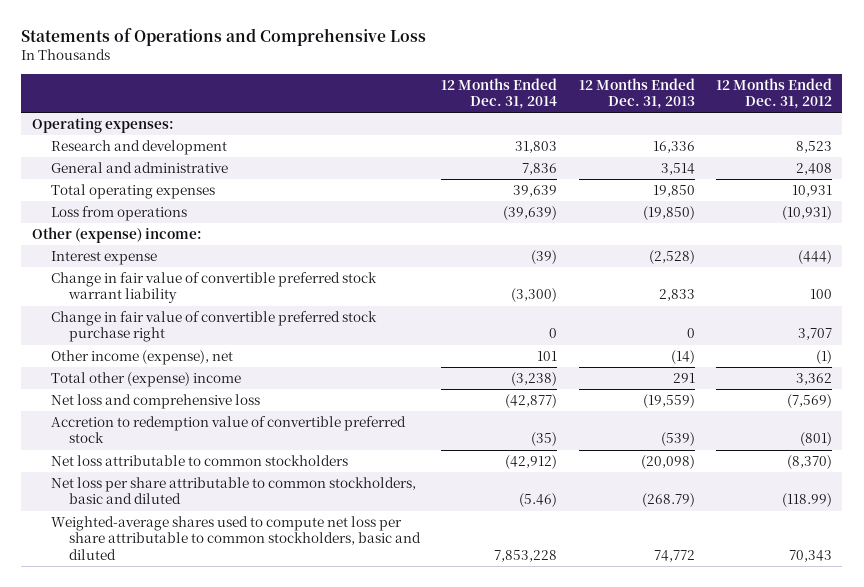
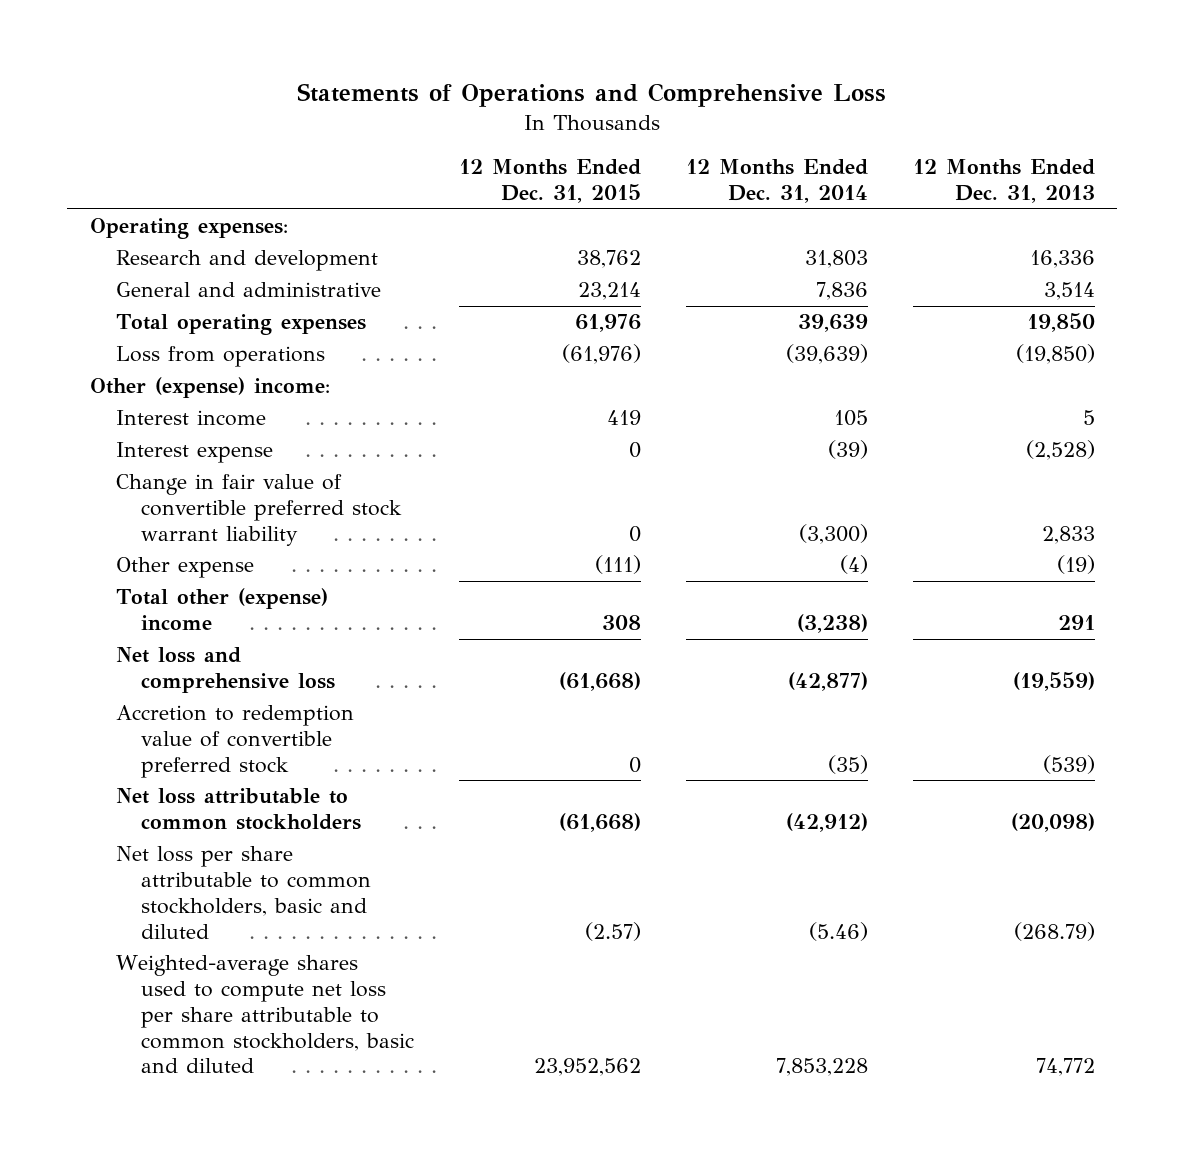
[715,77,832,110] 12 Months Ended Dec. 31, 2012 -> none
none -> [459,159,642,204] 12 Months Ended Dec. 31, 2015
none -> [115,410,266,427] Interest income
[50,310,377,343] Change in fair value of convertible preferred stock purchase right -> none
[50,349,233,365] Other income (expense), net -> [115,557,254,579] Other expense
[537,350,558,361] 101 -> [840,555,869,575] (4)
[670,349,695,364] (14) -> [1057,555,1096,575] (19)

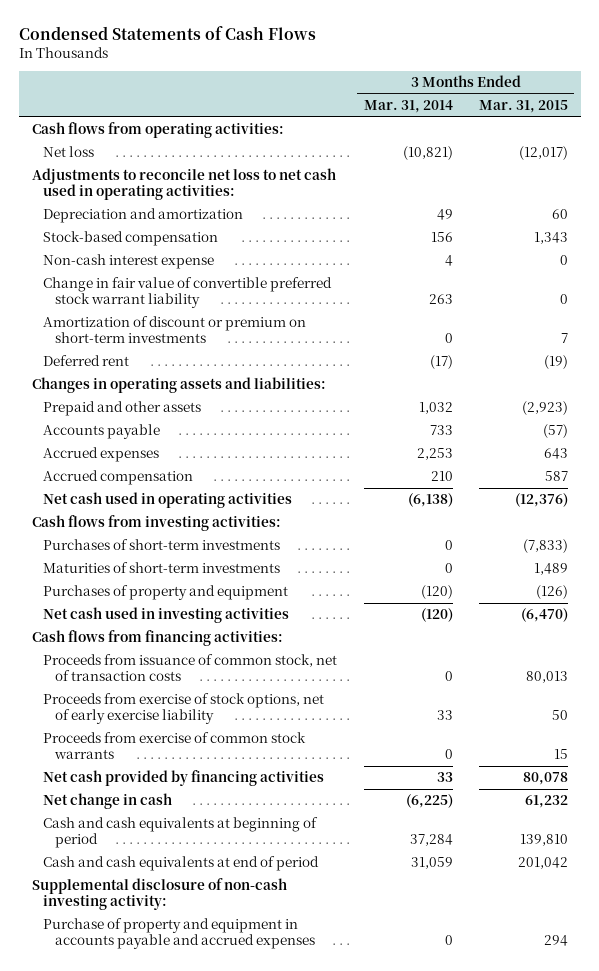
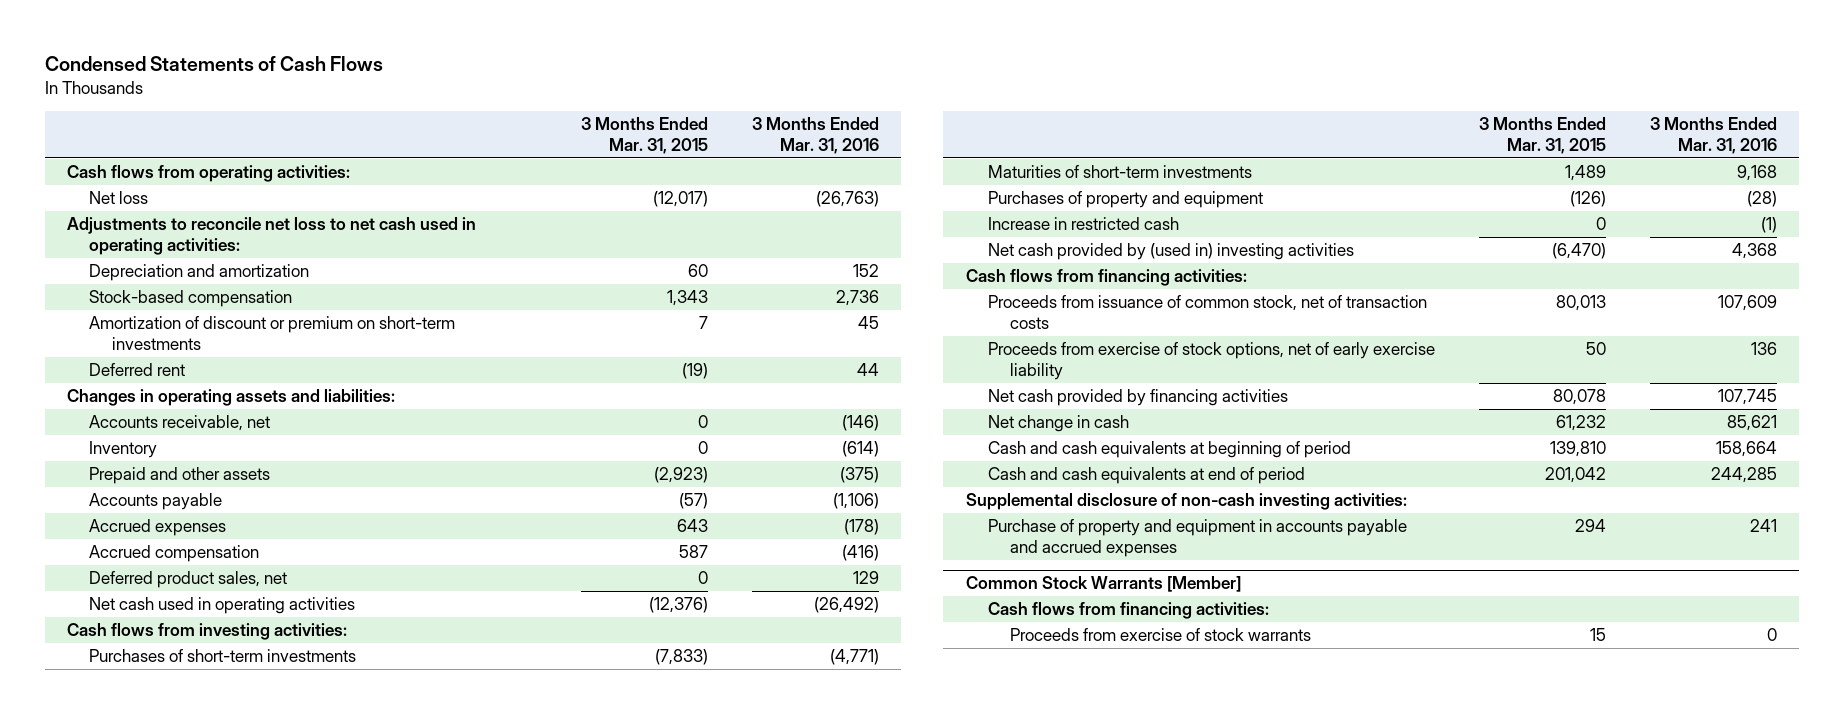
[363,100,453,114] Mar. 31, 2014 -> none
none -> [752,117,880,155] 3 Months Ended Mar. 31, 2016
[43,254,215,270] Non-cash interest expense -> none
[43,277,333,309] Change in fair value of convertible preferred stock warrant liability -> none
none -> [89,414,271,431] Accounts receivable, net
none -> [89,440,158,458] Inventory
none -> [89,570,288,588] Deferred product sales, net
none -> [987,216,1179,230] Increase in restricted cash
[43,607,290,624] Net cash used in investing activities -> [987,242,1354,260] Net cash provided by (used in) investing activities
[43,732,307,760] Proceeds from exercise of common stock warrants -> none
[31,878,287,911] Supplemental disclosure of non-cash investing activity: -> [965,492,1407,510] Supplemental disclosure of non-cash investing activities:
none -> [965,576,1241,593] Common Stock Warrants [Member]
none -> [987,601,1269,619] Cash flows from financing activities:
none -> [1009,627,1311,641] Proceeds from exercise of stock warrants

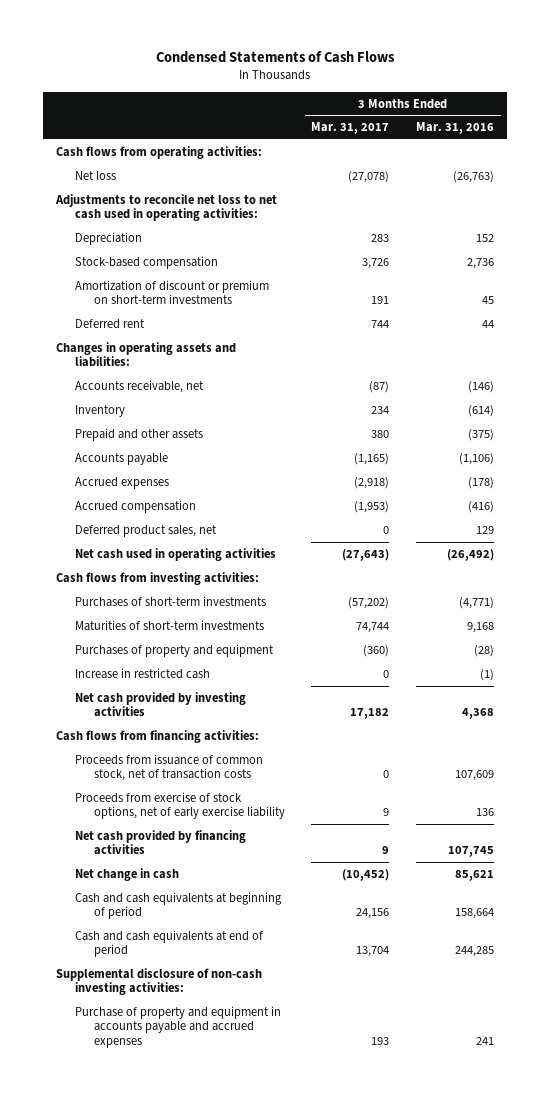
[580,117,708,155] 3 Months Ended Mar. 31, 2015 -> none
none -> [311,122,390,135] Mar. 31, 2017
[89,263,310,281] Depreciation and amortization -> [75,231,143,245] Depreciation
[987,242,1354,260] Net cash provided by (used in) investing activities -> [75,691,247,718] Net cash provided by investing activities
[965,576,1241,593] Common Stock Warrants [Member] -> none
[987,601,1269,619] Cash flows from financing activities: -> none
[1009,627,1311,641] Proceeds from exercise of stock warrants -> none

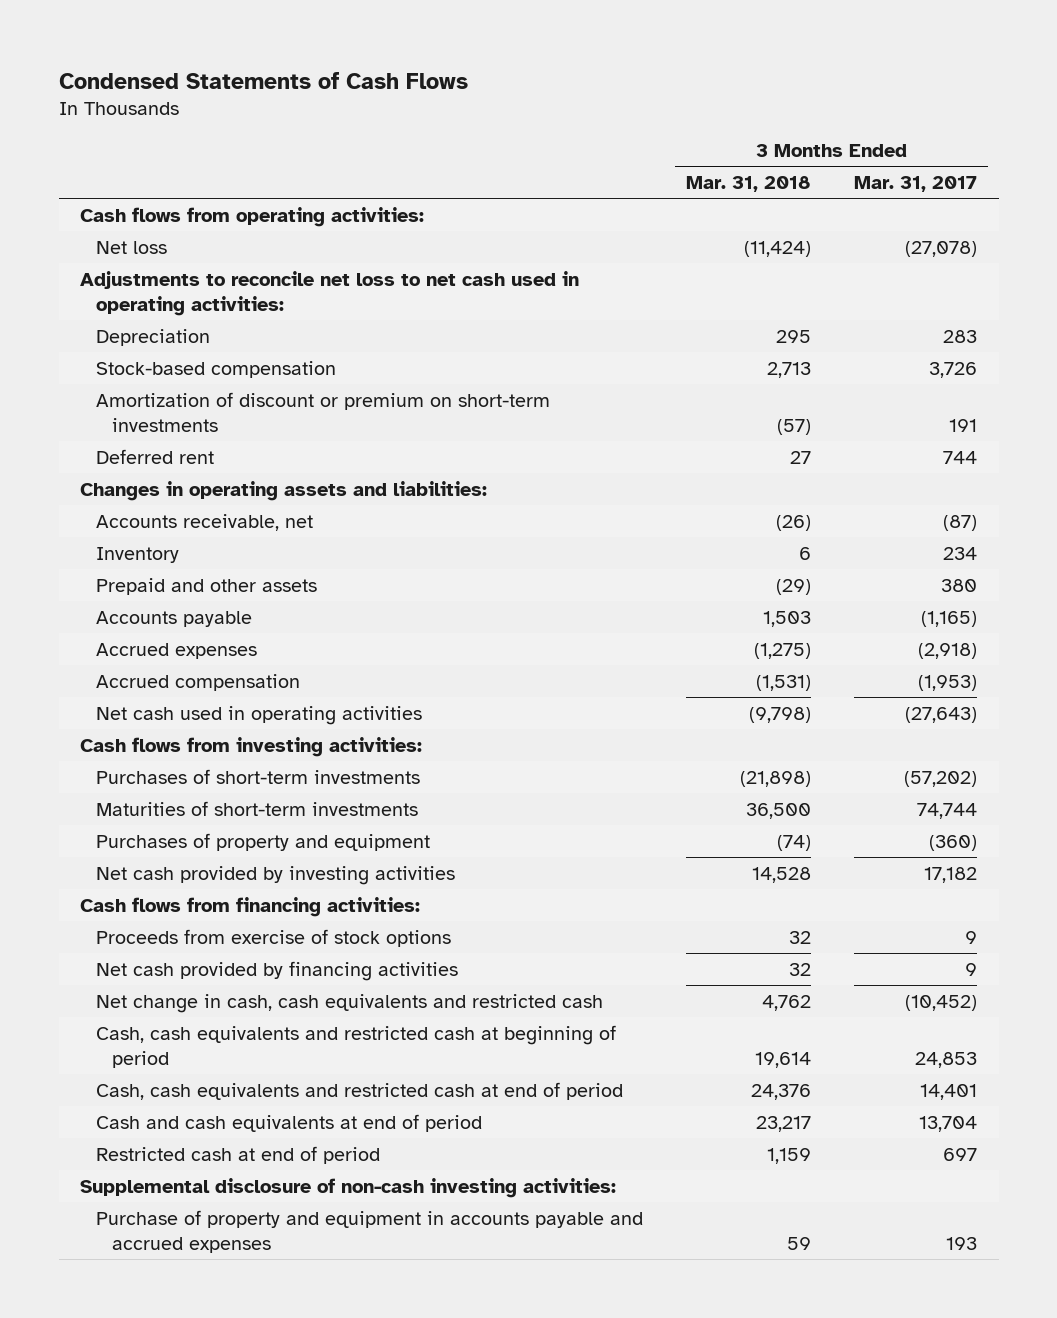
[416,122,495,135] Mar. 31, 2016 -> none
none -> [686,175,812,192] Mar. 31, 2018
[75,524,218,537] Deferred product sales, net -> none
[75,667,211,679] Increase in restricted cash -> none
[75,753,264,782] Proceeds from issuance of common stock, net of transaction costs -> none
[75,791,285,820] Proceeds from exercise of stock options, net of early exercise liability -> [96,928,452,947] Proceeds from exercise of stock options
[75,867,180,881] Net change in cash -> [96,993,604,1013] Net change in cash, cash equivalents and restricted cash
[75,891,283,920] Cash and cash equivalents at beginning of period -> [96,1024,617,1068] Cash, cash equivalents and restricted cash at beginning of period
[356,908,390,920] 24,156 -> [915,1051,978,1068] 24,853
none -> [96,1081,624,1100] Cash, cash equivalents and restricted cash at end of period
none -> [96,1145,381,1164] Restricted cash at end of period

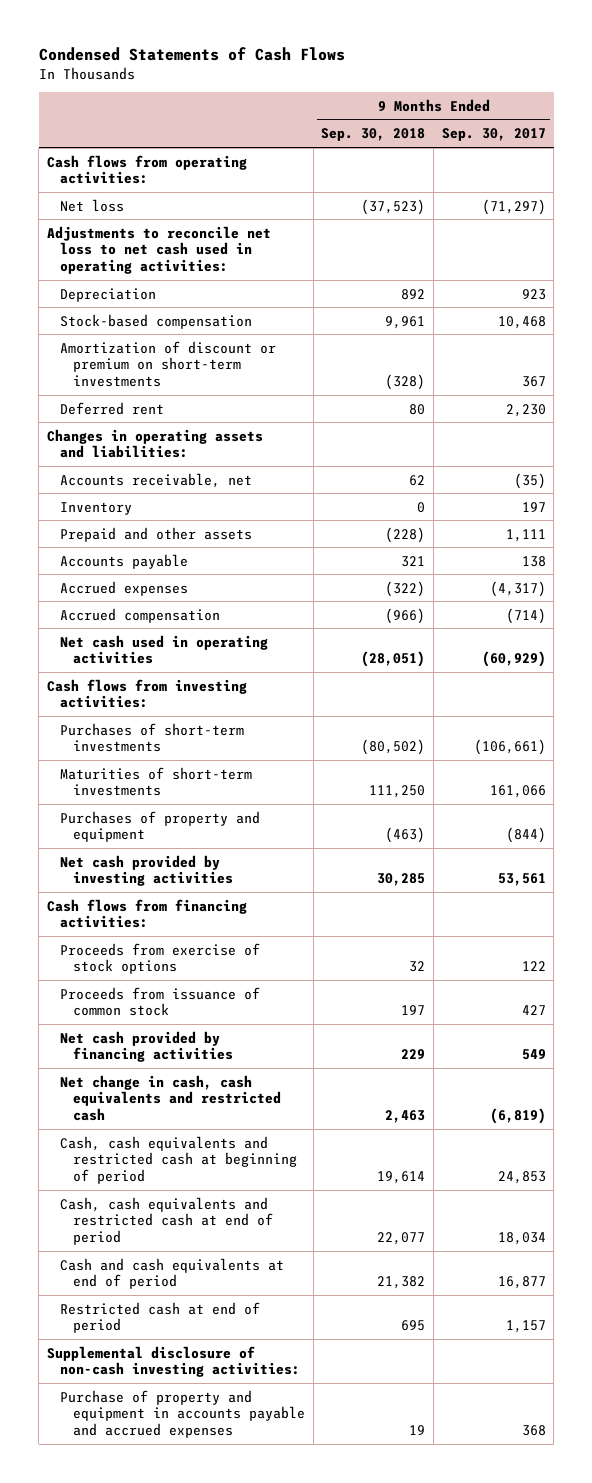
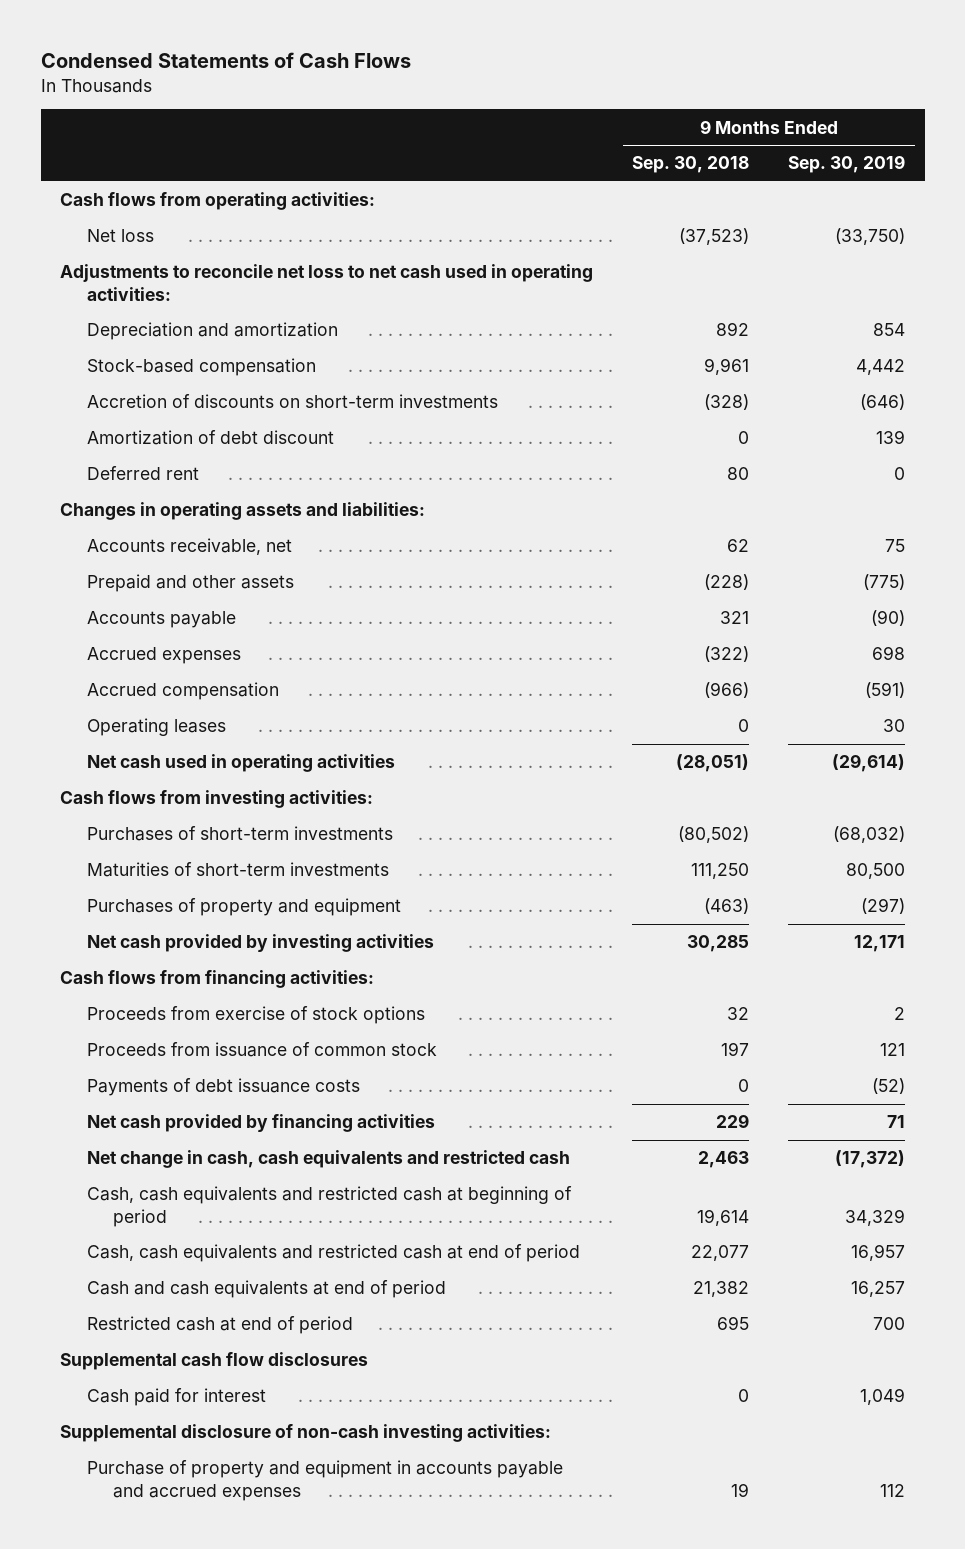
[441,128,546,142] Sep. 30, 2017 -> none
none -> [788,155,906,174] Sep. 30, 2019
[59,287,156,302] Depreciation -> [86,322,338,341] Depreciation and amortization
none -> [86,394,498,409] Accretion of discounts on short-term investments
[59,340,276,388] Amortization of discount or premium on short-term investments -> [86,430,334,446] Amortization of debt discount
[385,374,426,391] (328) -> [738,431,750,445] 0
[59,501,132,515] Inventory -> none
none -> [86,718,226,737] Operating leases
none -> [86,1078,360,1097] Payments of debt issuance costs
none -> [60,1352,369,1371] Supplemental cash flow disclosures
none -> [86,1388,266,1407] Cash paid for interest

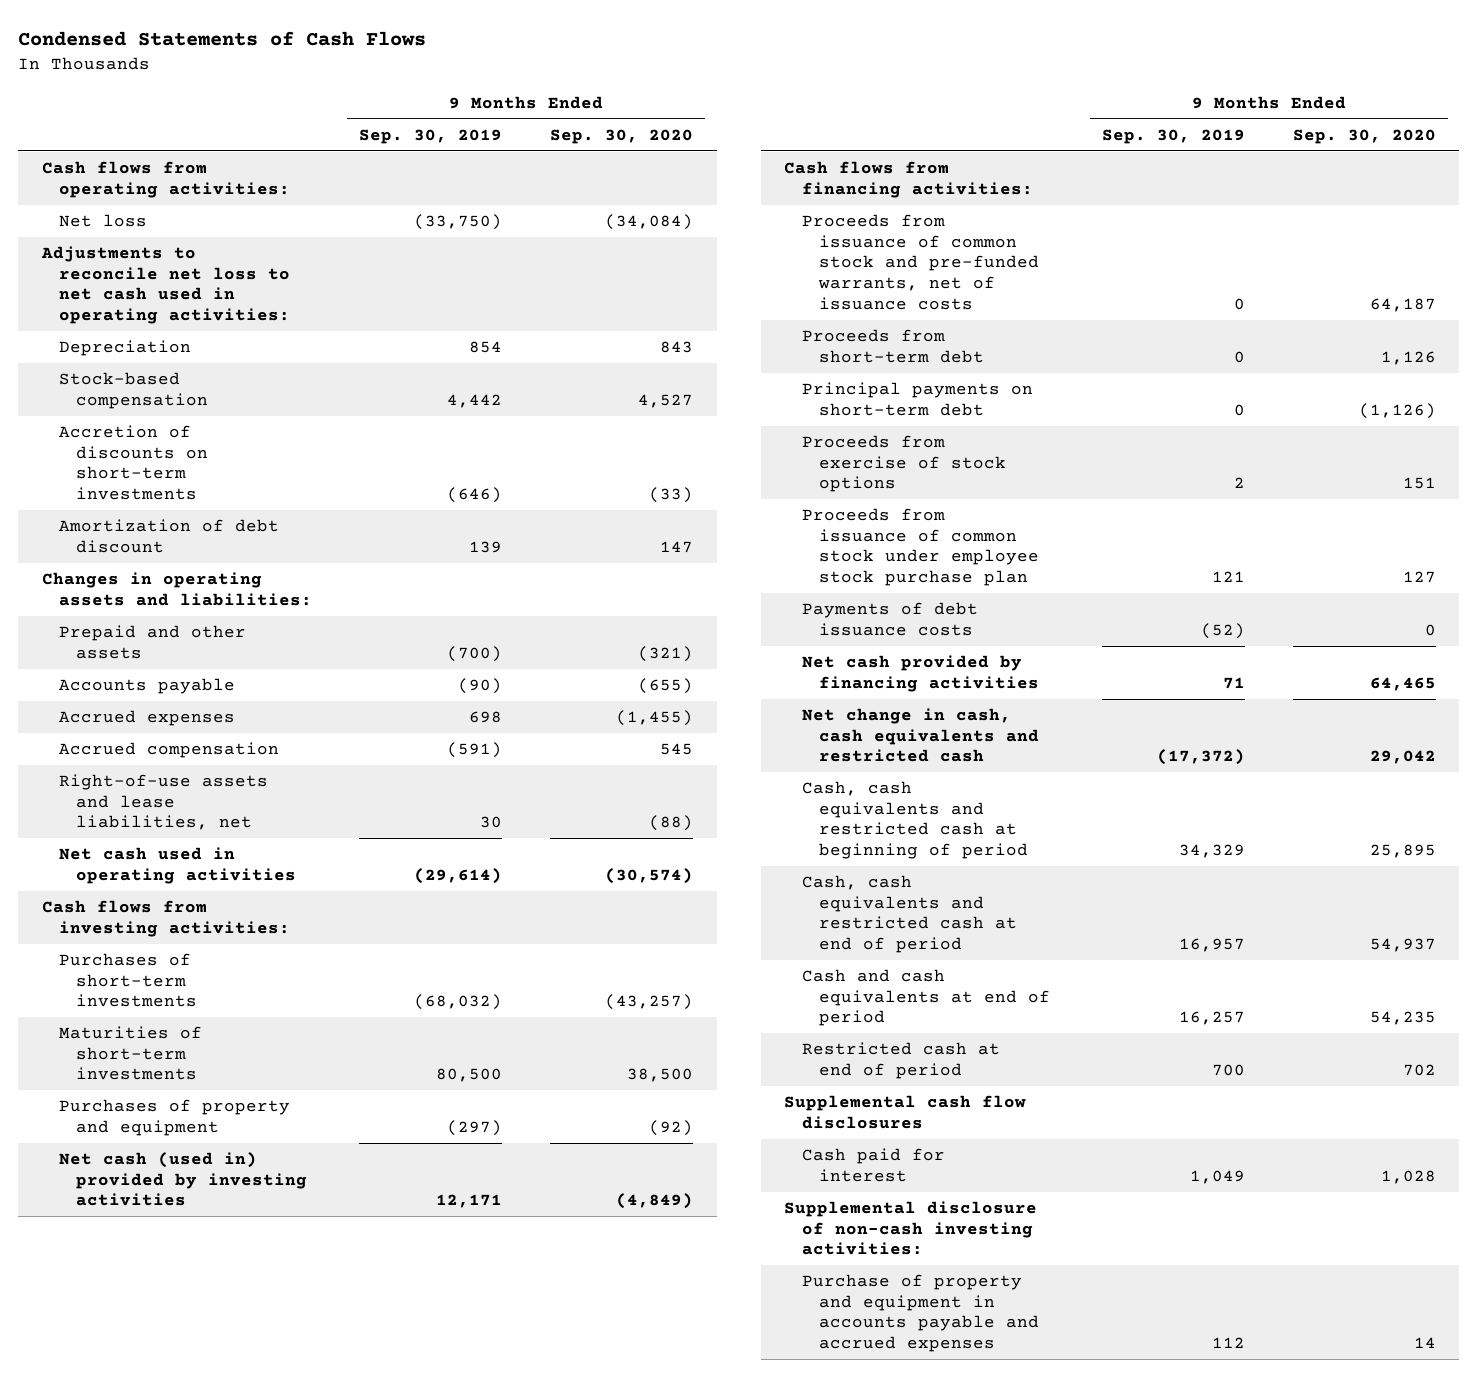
[632,156,750,174] Sep. 30, 2018 -> none
none -> [549,128,693,144] Sep. 30, 2020
[86,322,338,341] Depreciation and amortization -> [58,340,191,357] Depreciation
[86,466,199,481] Deferred rent -> none
[86,538,292,556] Accounts receivable, net -> none
[863,574,906,591] (775) -> [447,645,503,662] (700)
[86,718,226,737] Operating leases -> none
none -> [58,774,268,831] Right-of-use assets and lease liabilities, net
[86,934,434,953] Net cash provided by investing activities -> [58,1152,308,1207] Net cash (used in) provided by investing activities
none -> [801,214,1039,310] Proceeds from issuance of common stock and pre-funded warrants, net of issuance costs
none -> [801,329,984,363] Proceeds from short-term debt
none -> [801,382,1033,416] Principal payments on short-term debt
[86,1042,437,1058] Proceeds from issuance of common stock -> [801,508,1039,587] Proceeds from issuance of common stock under employee stock purchase plan

